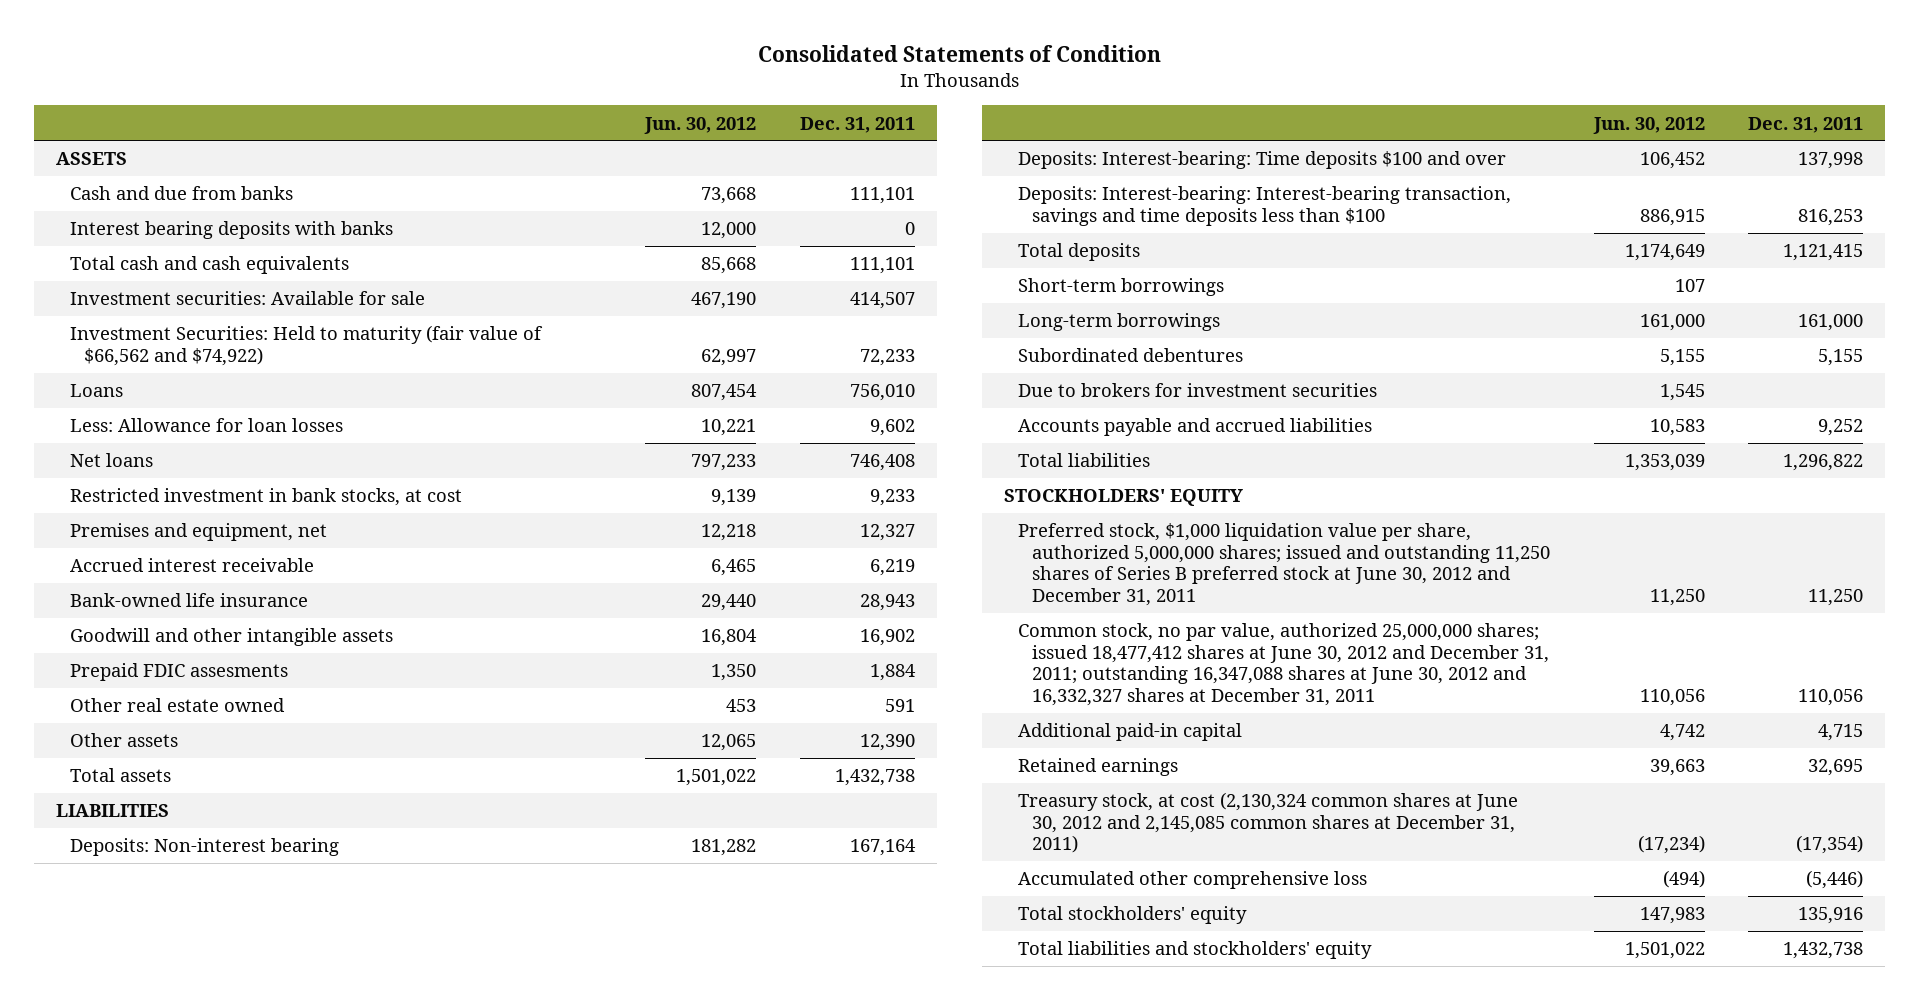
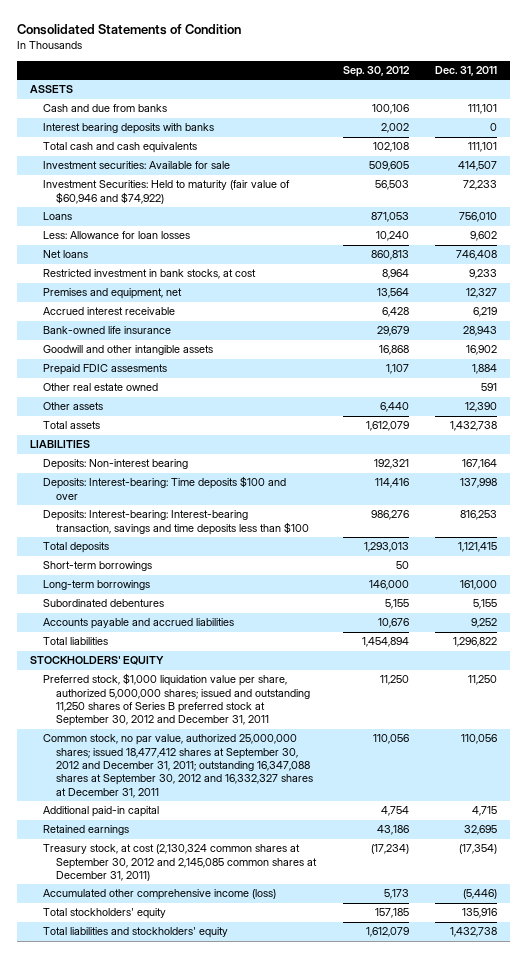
[644,116,757,134] Jun. 30, 2012 -> none
none -> [342,66,410,78] Sep. 30, 2012
[69,325,543,366] Investment Securities: Held to maturity (fair value of $66,562 and $74,922) -> [43,180,291,204] Investment Securities: Held to maturity (fair value of $60,946 and $74,922)
[1018,383,1378,398] Due to brokers for investment securities -> none
[1018,523,1551,607] Preferred stock, $1,000 liquidation value per share, authorized 5,000,000 shares; issued and outstanding 11,250 shares of Series B preferred stock at June 30, 2012 and December 31, 2011 -> [43,673,311,727] Preferred stock, $1,000 liquidation value per share, authorized 5,000,000 shares; issued and outstanding 11,250 shares of Series B preferred stock at September 30, 2012 and December 31, 2011
[1018,623,1550,707] Common stock, no par value, authorized 25,000,000 shares; issued 18,477,412 shares at June 30, 2012 and December 31, 2011; outstanding 16,347,088 shares at June 30, 2012 and 16,332,327 shares at December 31, 2011 -> [43,734,314,798] Common stock, no par value, authorized 25,000,000 shares; issued 18,477,412 shares at September 30, 2012 and December 31, 2011; outstanding 16,347,088 shares at September 30, 2012 and 16,332,327 shares at December 31, 2011
[1018,792,1519,854] Treasury stock, at cost (2,130,324 common shares at June 30, 2012 and 2,145,085 common shares at December 31, 2011) -> [43,844,318,881] Treasury stock, at cost (2,130,324 common shares at September 30, 2012 and 2,145,085 common shares at December 31, 2011)
[1018,871,1368,890] Accumulated other comprehensive loss -> [43,889,277,901] Accumulated other comprehensive income (loss)

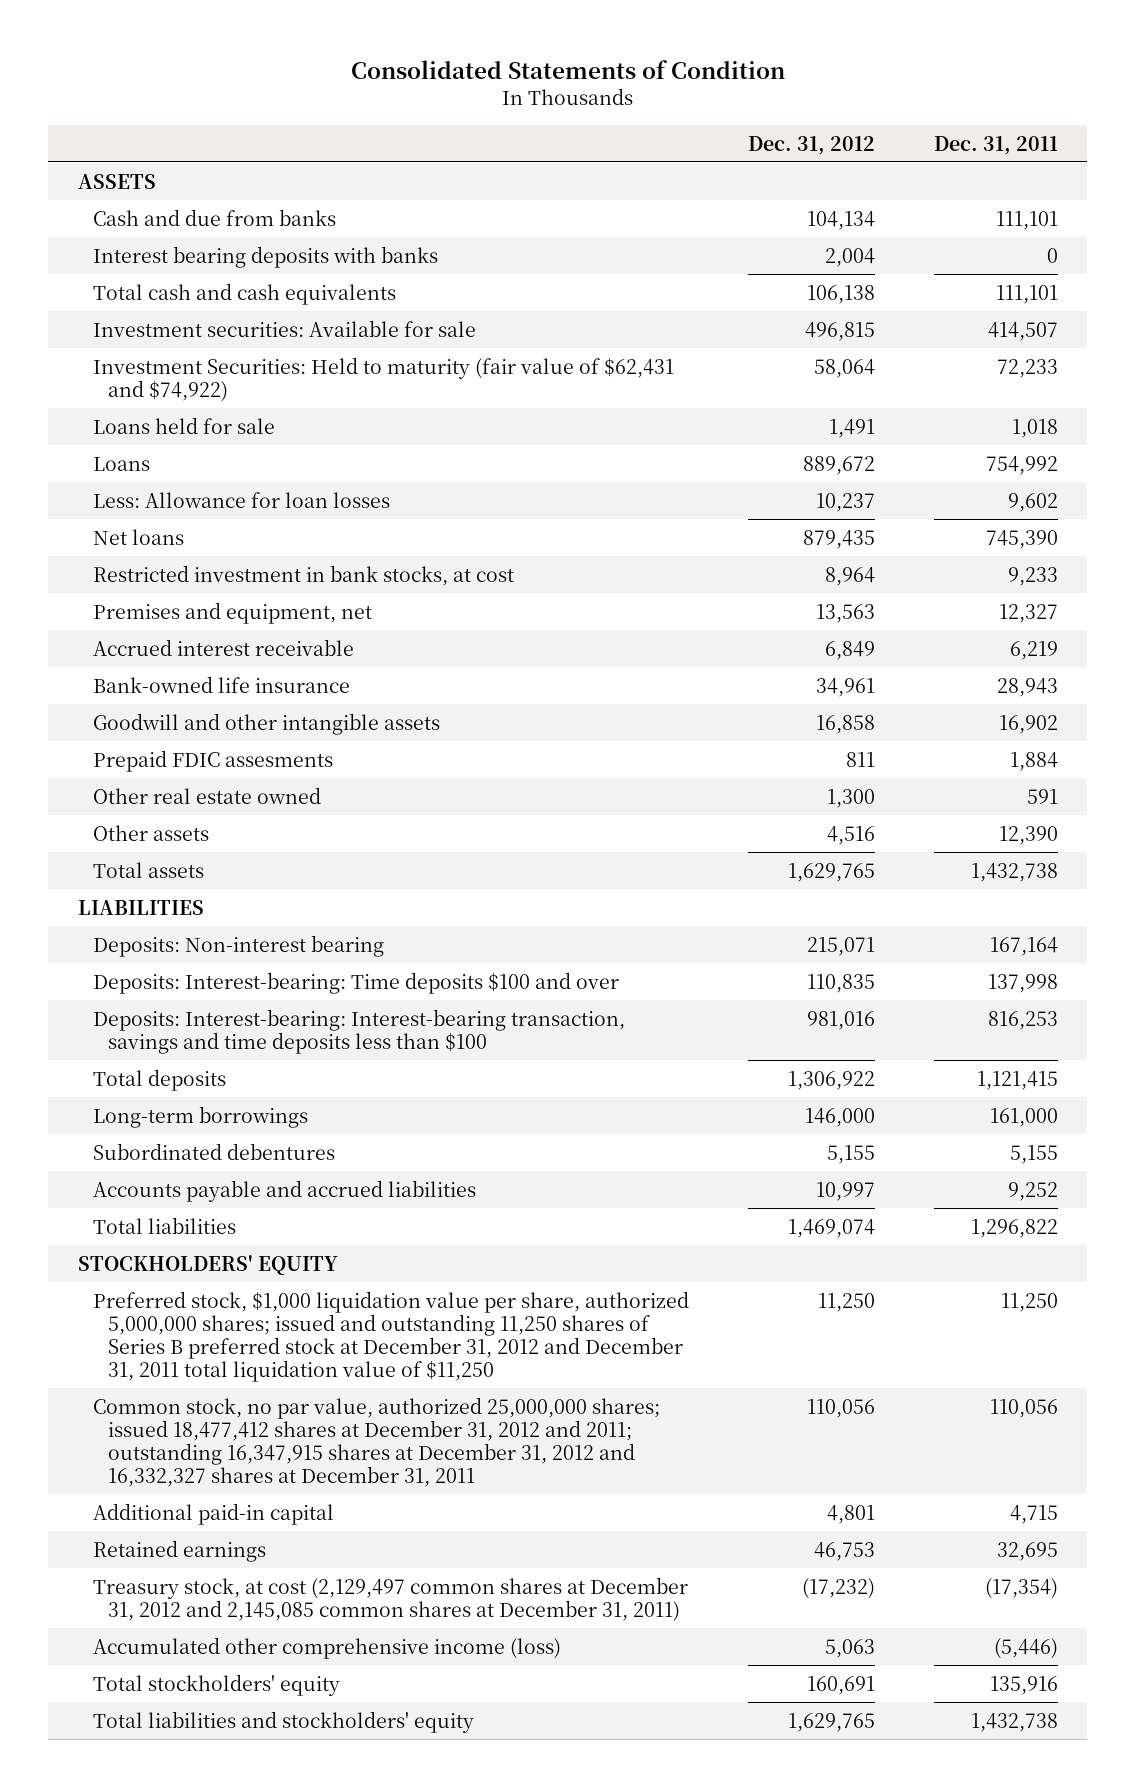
[342,66,410,78] Sep. 30, 2012 -> none
none -> [747,135,875,155] Dec. 31, 2012
[43,180,291,204] Investment Securities: Held to maturity (fair value of $60,946 and $74,922) -> [92,356,674,402] Investment Securities: Held to maturity (fair value of $62,431 and $74,922)
none -> [92,416,275,434] Loans held for sale
[459,212,498,223] 756,010 -> [985,455,1058,475] 754,992
[456,250,498,261] 746,408 -> [985,529,1058,549] 745,390
[43,561,153,572] Short-term borrowings -> none
[43,673,311,727] Preferred stock, $1,000 liquidation value per share, authorized 5,000,000 shares; issued and outstanding 11,250 shares of Series B preferred stock at September 30, 2012 and December 31, 2011 -> [92,1290,689,1383] Preferred stock, $1,000 liquidation value per share, authorized 5,000,000 shares; issued and outstanding 11,250 shares of Series B preferred stock at December 31, 2012 and December 31, 2011 total liquidation value of $11,250
[43,734,314,798] Common stock, no par value, authorized 25,000,000 shares; issued 18,477,412 shares at September 30, 2012 and December 31, 2011; outstanding 16,347,088 shares at September 30, 2012 and 16,332,327 shares at December 31, 2011 -> [92,1396,660,1488] Common stock, no par value, authorized 25,000,000 shares; issued 18,477,412 shares at December 31, 2012 and 2011; outstanding 16,347,915 shares at December 31, 2012 and 16,332,327 shares at December 31, 2011
[43,844,318,881] Treasury stock, at cost (2,130,324 common shares at September 30, 2012 and 2,145,085 common shares at December 31, 2011) -> [92,1576,688,1622] Treasury stock, at cost (2,129,497 common shares at December 31, 2012 and 2,145,085 common shares at December 31, 2011)

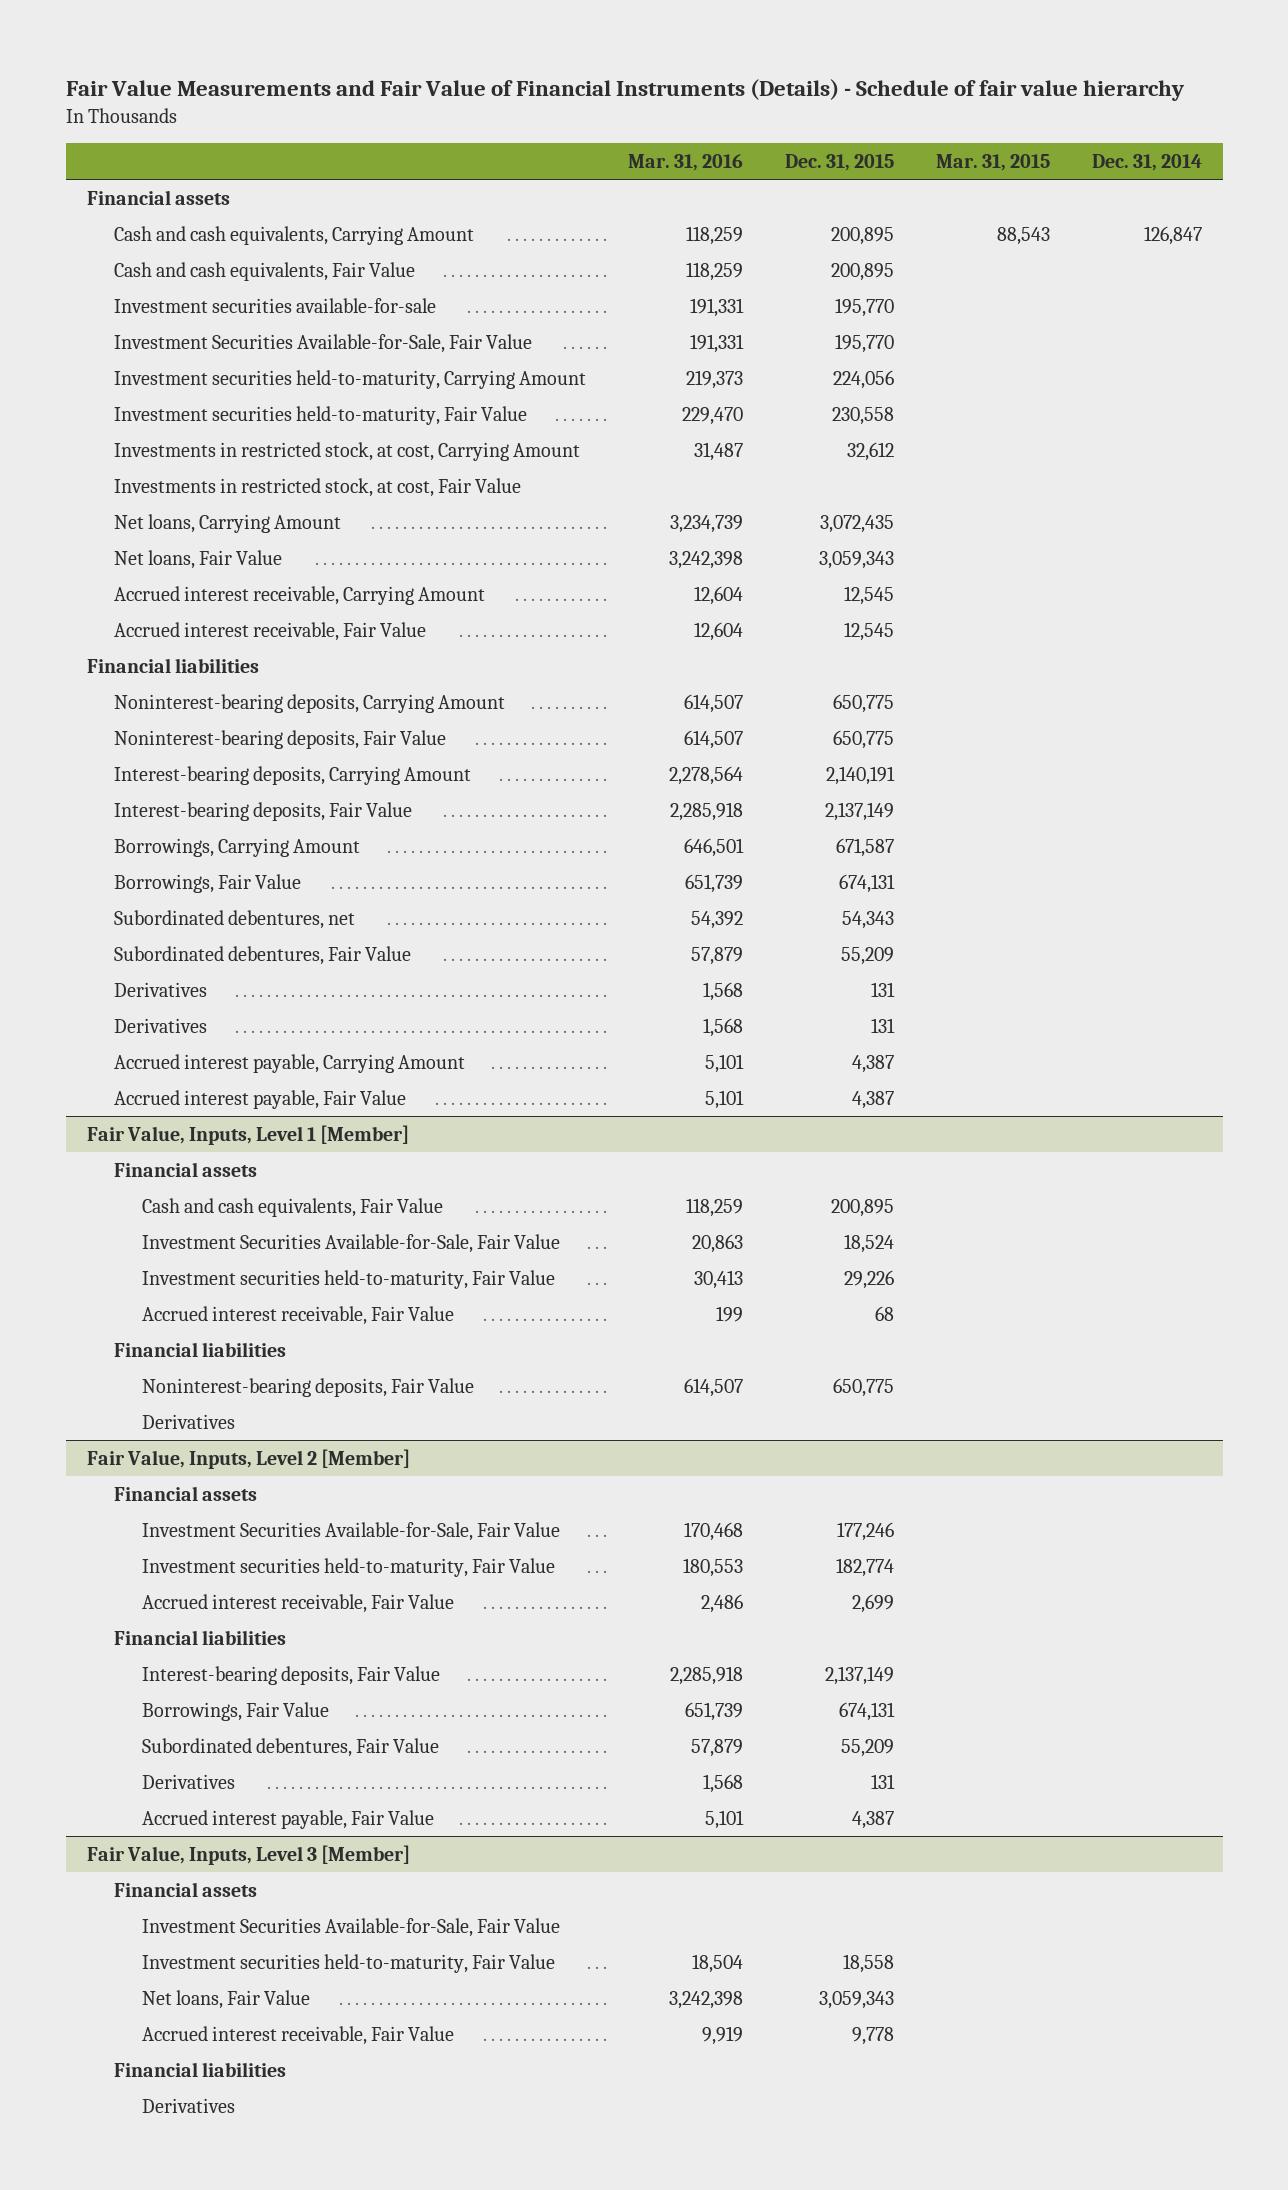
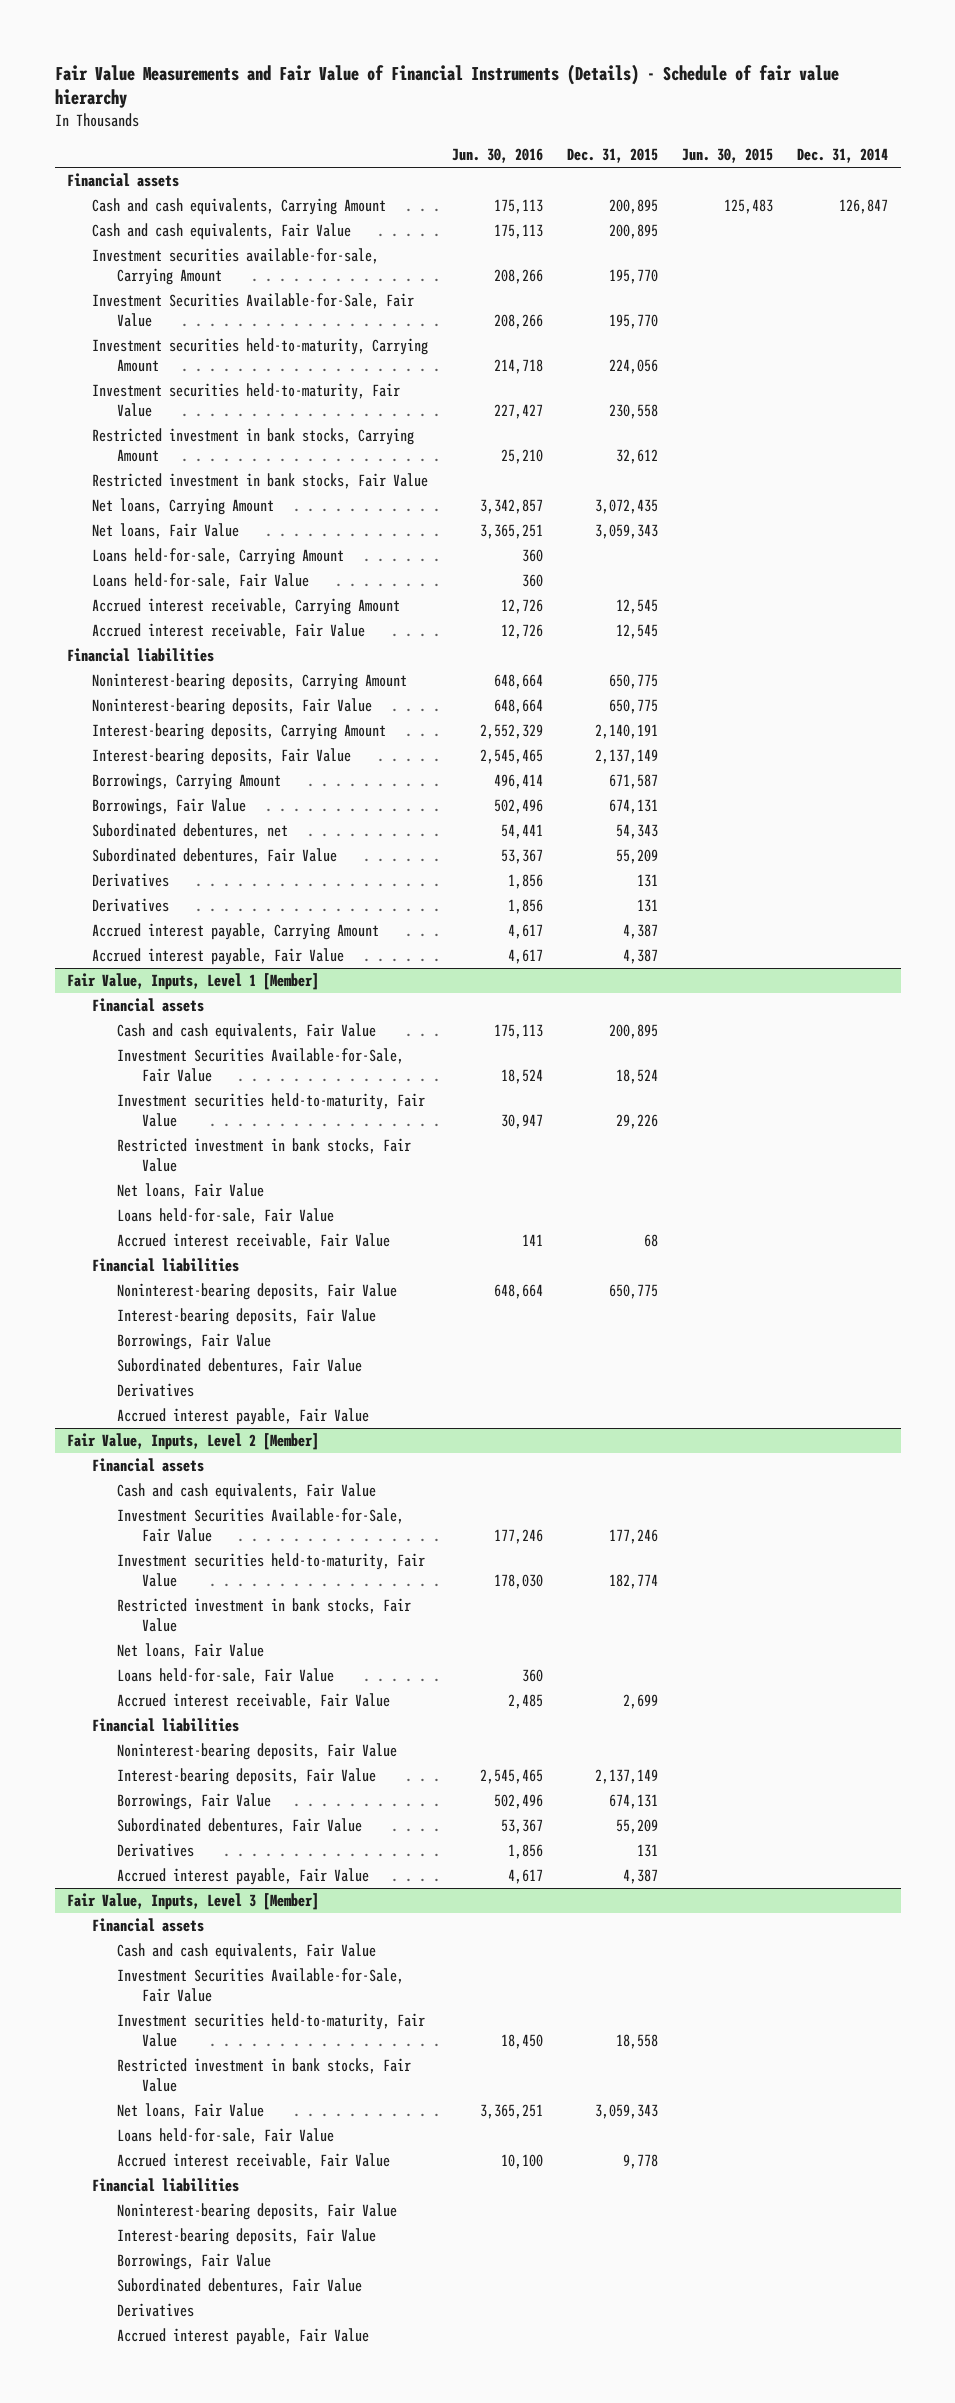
[628,153,744,171] Mar. 31, 2016 -> none
[935,153,1050,171] Mar. 31, 2015 -> none
none -> [452,148,544,164] Jun. 30, 2016
none -> [682,148,774,164] Jun. 30, 2015
[114,297,437,313] Investment securities available-for-sale -> [91,248,379,285] Investment securities available-for-sale, Carrying Amount
[114,441,581,461] Investments in restricted stock, at cost, Carrying Amount -> [91,428,414,462] Restricted investment in bank stocks, Carrying Amount
[114,477,522,497] Investments in restricted stock, at cost, Fair Value -> [91,473,428,490] Restricted investment in bank stocks, Fair Value
none -> [91,548,344,566] Loans held-for-sale, Carrying Amount
none -> [91,573,309,590] Loans held-for-sale, Fair Value
none -> [116,1138,411,1172] Restricted investment in bank stocks, Fair Value
none -> [116,1183,264,1200] Net loans, Fair Value
none -> [116,1208,334,1225] Loans held-for-sale, Fair Value
none -> [116,1308,376,1326] Interest-bearing deposits, Fair Value
none -> [116,1333,271,1351] Borrowings, Fair Value
none -> [116,1358,362,1375] Subordinated debentures, Fair Value
none -> [116,1408,369,1426] Accrued interest payable, Fair Value
none -> [116,1483,376,1501] Cash and cash equivalents, Fair Value
none -> [116,1598,411,1632] Restricted investment in bank stocks, Fair Value
none -> [116,1643,264,1660] Net loans, Fair Value
none -> [116,1668,334,1685] Loans held-for-sale, Fair Value
none -> [116,1743,397,1761] Noninterest-bearing deposits, Fair Value
none -> [116,1943,376,1961] Cash and cash equivalents, Fair Value
none -> [116,2058,411,2092] Restricted investment in bank stocks, Fair Value
none -> [116,2128,334,2145] Loans held-for-sale, Fair Value
none -> [116,2203,397,2221] Noninterest-bearing deposits, Fair Value
none -> [116,2228,376,2246] Interest-bearing deposits, Fair Value
none -> [116,2253,271,2271] Borrowings, Fair Value
none -> [116,2278,362,2295] Subordinated debentures, Fair Value
none -> [116,2328,369,2346] Accrued interest payable, Fair Value

